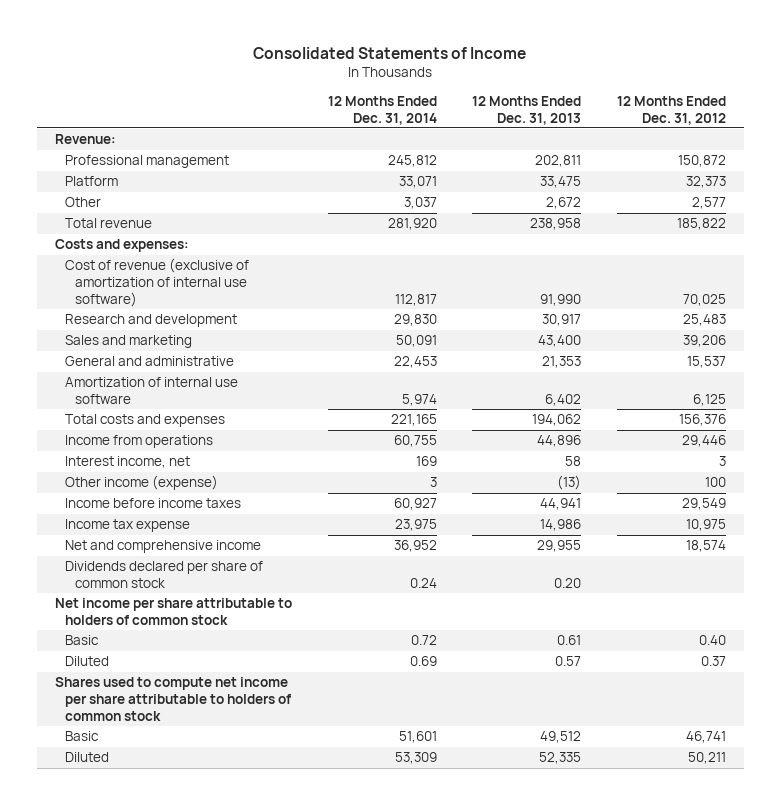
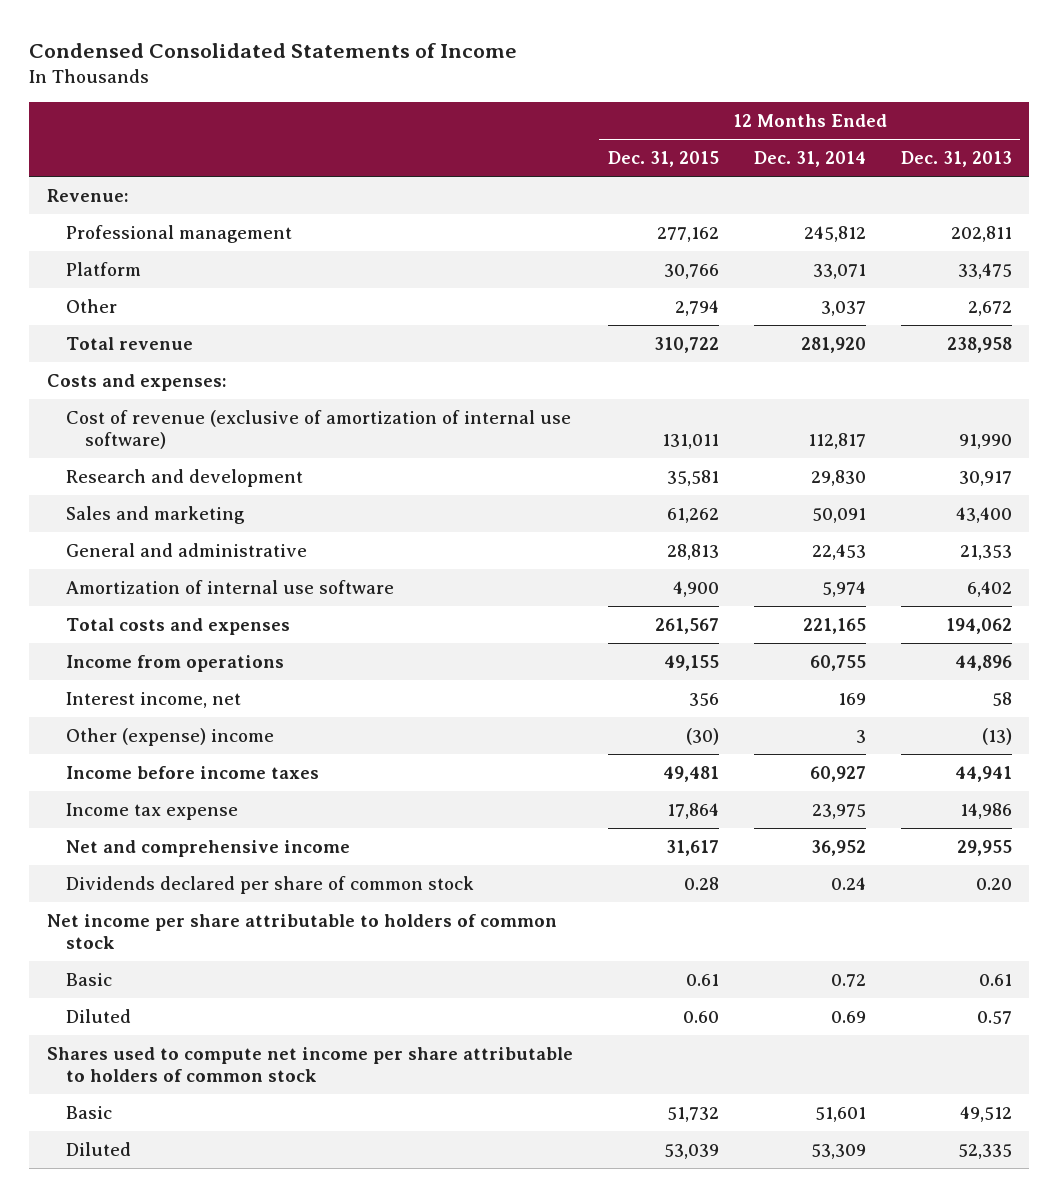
[253,46,527,59] Consolidated Statements of Income -> [29,43,518,59] Condensed Consolidated Statements of Income
[616,95,726,125] 12 Months Ended Dec. 31, 2012 -> none
none -> [607,151,719,168] Dec. 31, 2015
[64,475,218,491] Other income (expense) -> [65,727,274,746] Other (expense) income

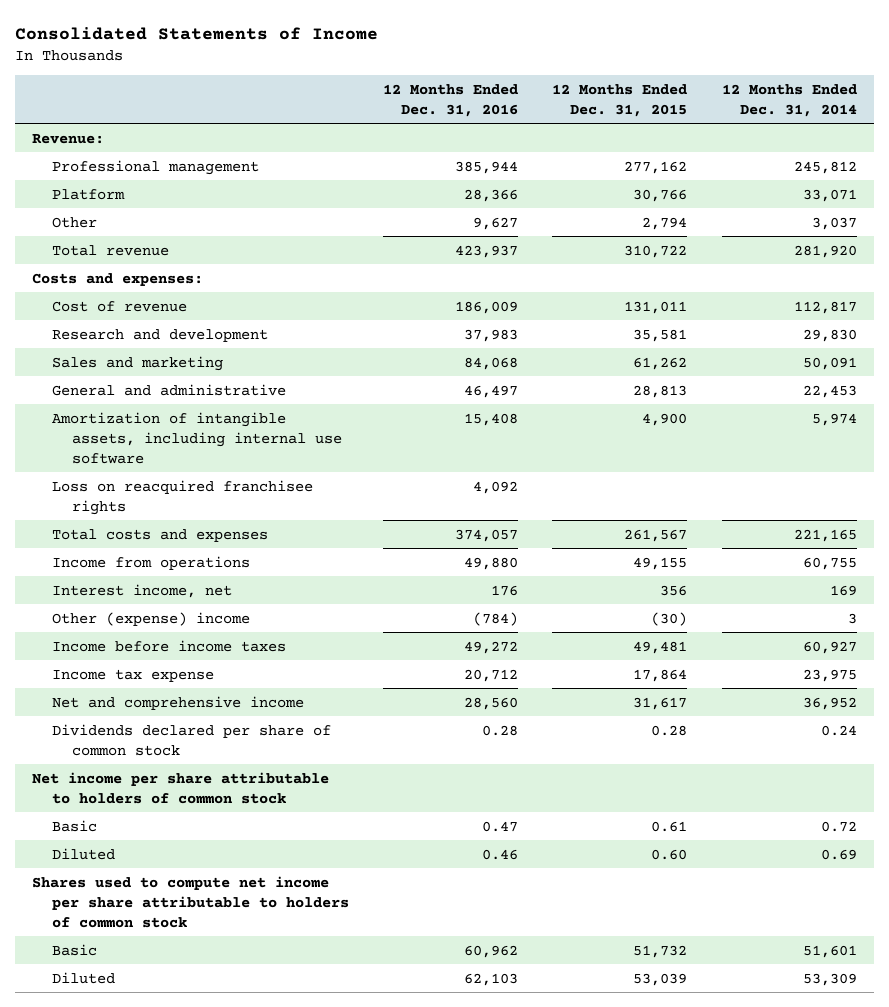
[29,43,518,59] Condensed Consolidated Statements of Income -> [14,26,378,40] Consolidated Statements of Income
[900,151,1012,168] Dec. 31, 2013 -> none
none -> [383,83,519,117] 12 Months Ended Dec. 31, 2016
[65,409,571,449] Cost of revenue (exclusive of amortization of internal use software) -> [51,300,187,312] Cost of revenue
[65,579,394,594] Amortization of internal use software -> [51,411,342,464] Amortization of intangible assets, including internal use software
none -> [51,479,313,515] Loss on reacquired franchisee rights

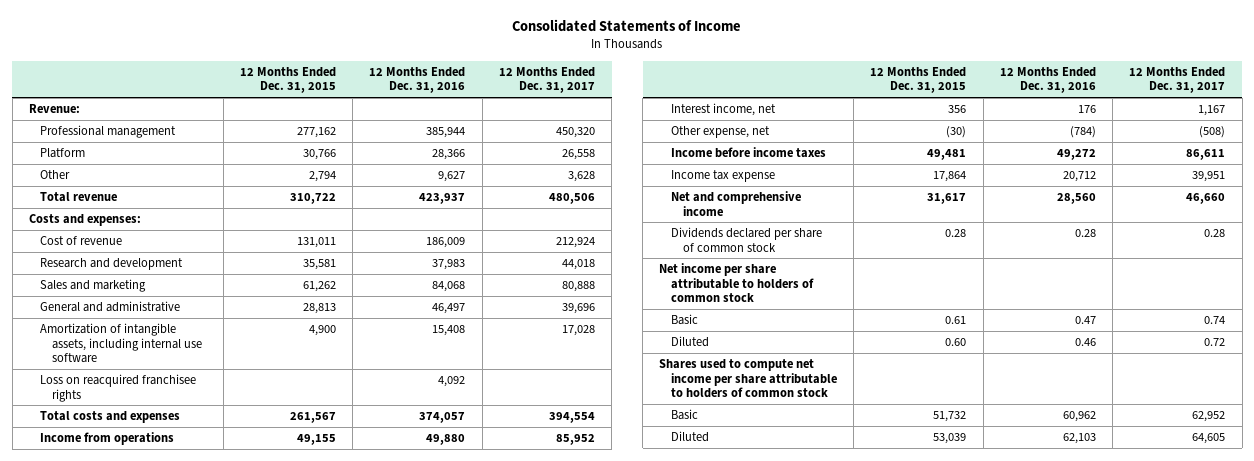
[721,83,857,117] 12 Months Ended Dec. 31, 2014 -> none
none -> [498,66,595,94] 12 Months Ended Dec. 31, 2017
[51,611,250,626] Other (expense) income -> [670,125,770,138] Other expense, net

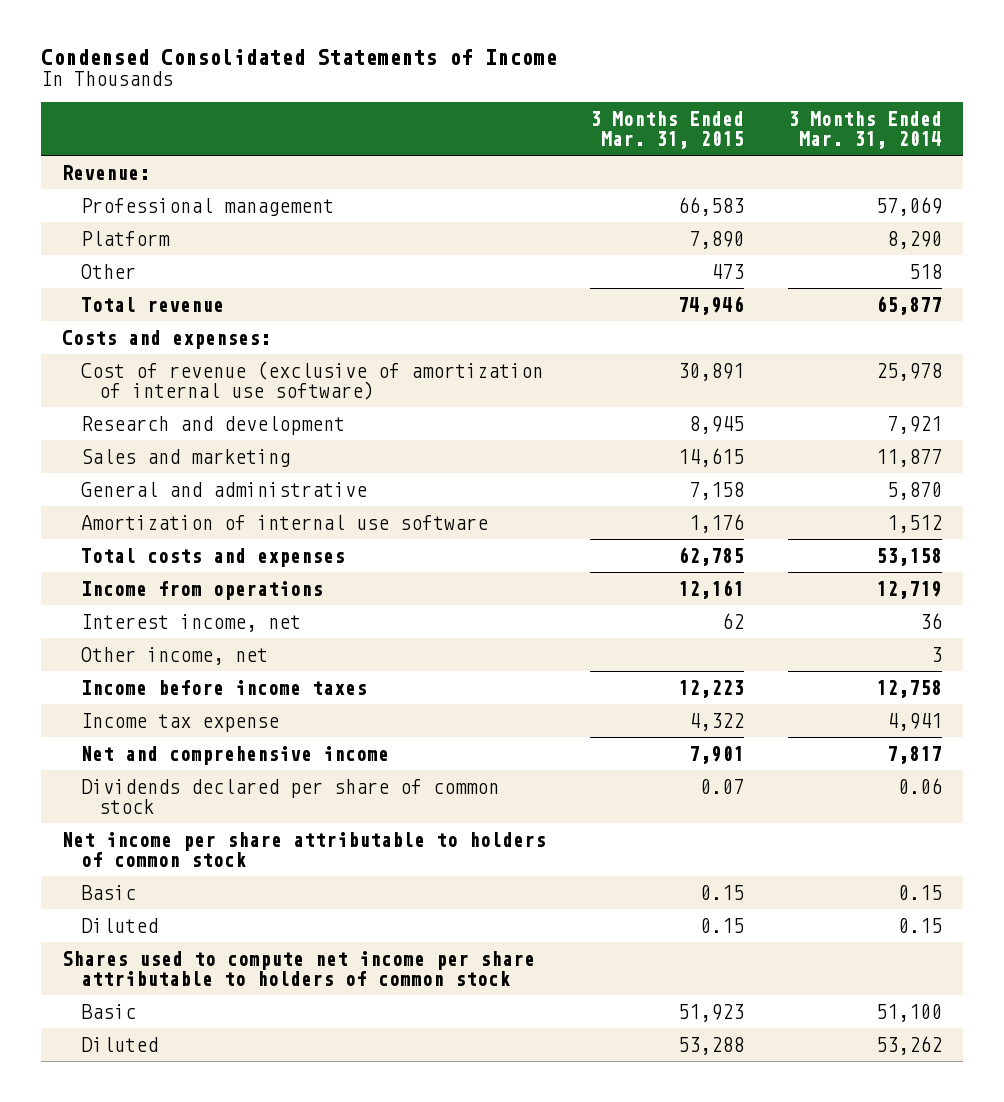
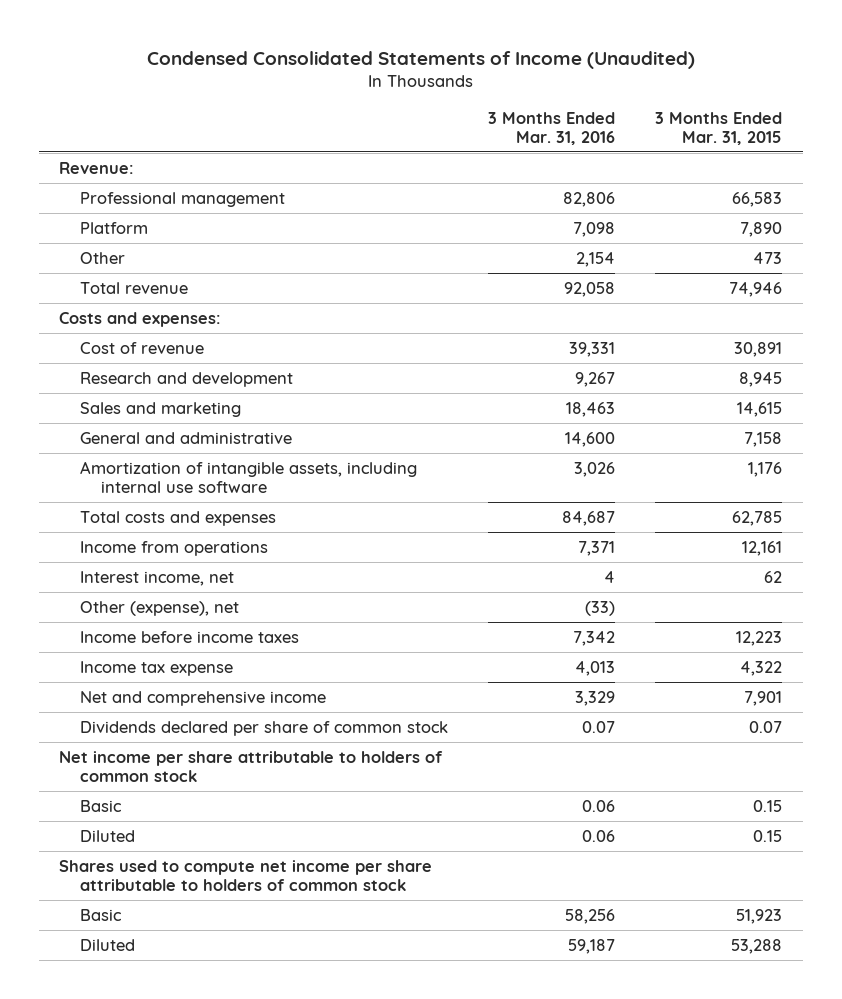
[40,49,557,66] Condensed Consolidated Statements of Income -> [146,50,695,69] Condensed Consolidated Statements of Income (Unaudited)
[787,110,942,150] 3 Months Ended Mar. 31, 2014 -> none
none -> [488,111,616,145] 3 Months Ended Mar. 31, 2016
[80,360,543,401] Cost of revenue (exclusive of amortization of internal use software) -> [79,341,204,354] Cost of revenue
[80,514,488,530] Amortization of internal use software -> [79,460,417,493] Amortization of intangible assets, including internal use software
[80,646,268,665] Other income, net -> [79,600,239,616] Other (expense), net

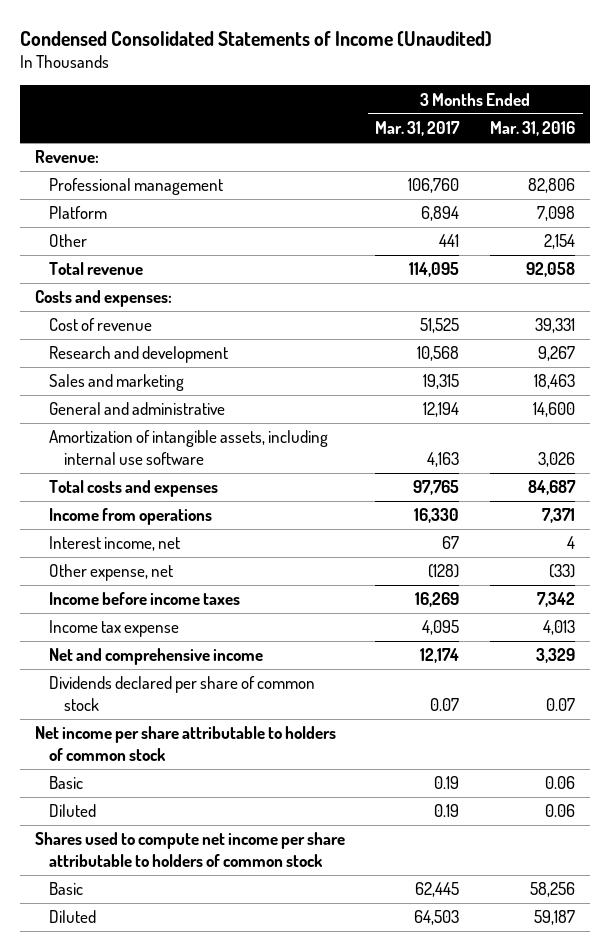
[655,111,783,145] 3 Months Ended Mar. 31, 2015 -> none
none -> [375,121,461,137] Mar. 31, 2017
[79,600,239,616] Other (expense), net -> [49,564,174,582] Other expense, net

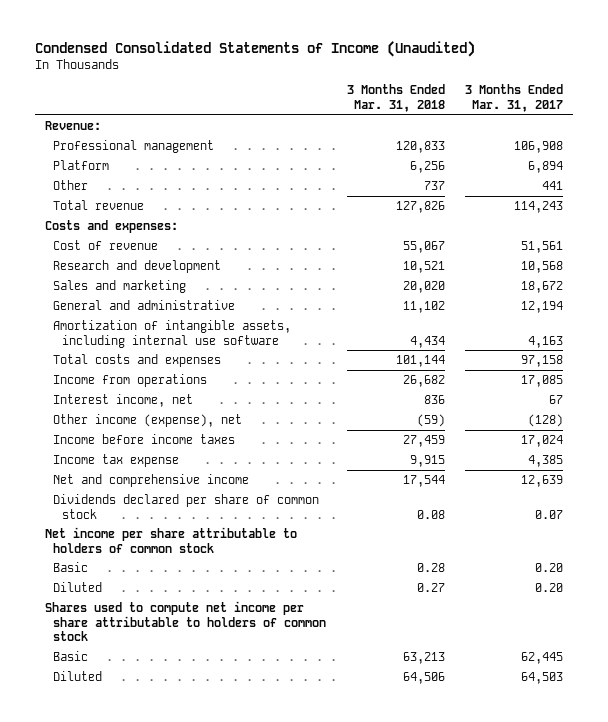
[490,121,576,137] Mar. 31, 2016 -> none
none -> [346,84,445,113] 3 Months Ended Mar. 31, 2018
[408,178,460,194] 106,760 -> [514,141,564,154] 106,908
[409,262,460,278] 114,095 -> [514,201,564,214] 114,243
[420,318,460,334] 51,525 -> [521,241,564,254] 51,561
[423,374,460,390] 19,315 -> [521,281,564,294] 18,672
[413,480,460,496] 97,765 -> [521,355,564,368] 97,158
[414,508,460,524] 16,330 -> [521,375,564,388] 17,085
[49,564,174,582] Other expense, net -> [53,414,243,428] Other income (expense), net
[415,592,460,608] 16,269 -> [521,435,564,448] 17,024
[422,620,460,636] 4,095 -> [528,455,564,468] 4,385
[420,648,460,664] 12,174 -> [521,475,564,488] 12,639
[434,776,460,790] 0.19 -> [535,563,564,573] 0.20
[434,804,460,818] 0.19 -> [535,583,564,593] 0.20

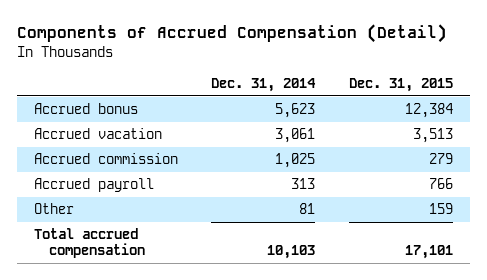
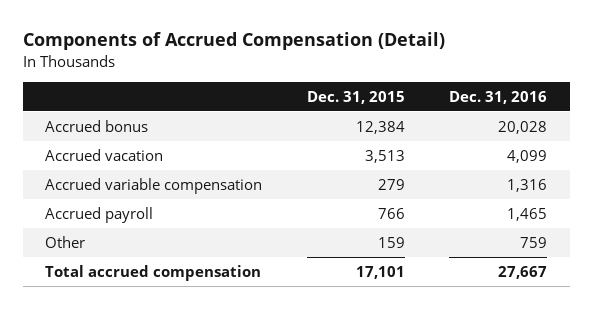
[211,77,317,92] Dec. 31, 2014 -> none
none -> [449,90,548,104] Dec. 31, 2016
[33,153,178,165] Accrued commission -> [45,177,263,194] Accrued variable compensation

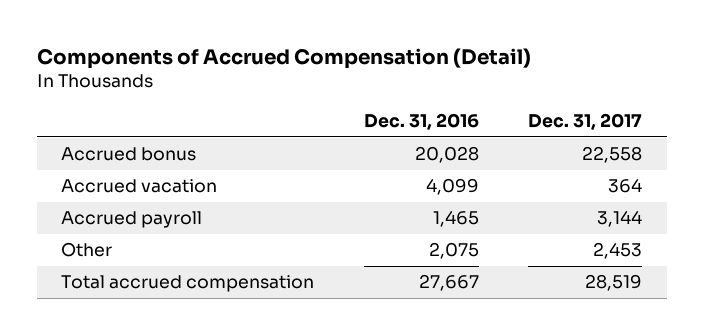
[306,90,405,104] Dec. 31, 2015 -> none
none -> [528,113,643,131] Dec. 31, 2017
[45,177,263,194] Accrued variable compensation -> none
[520,236,548,248] 759 -> [428,242,479,260] 2,075

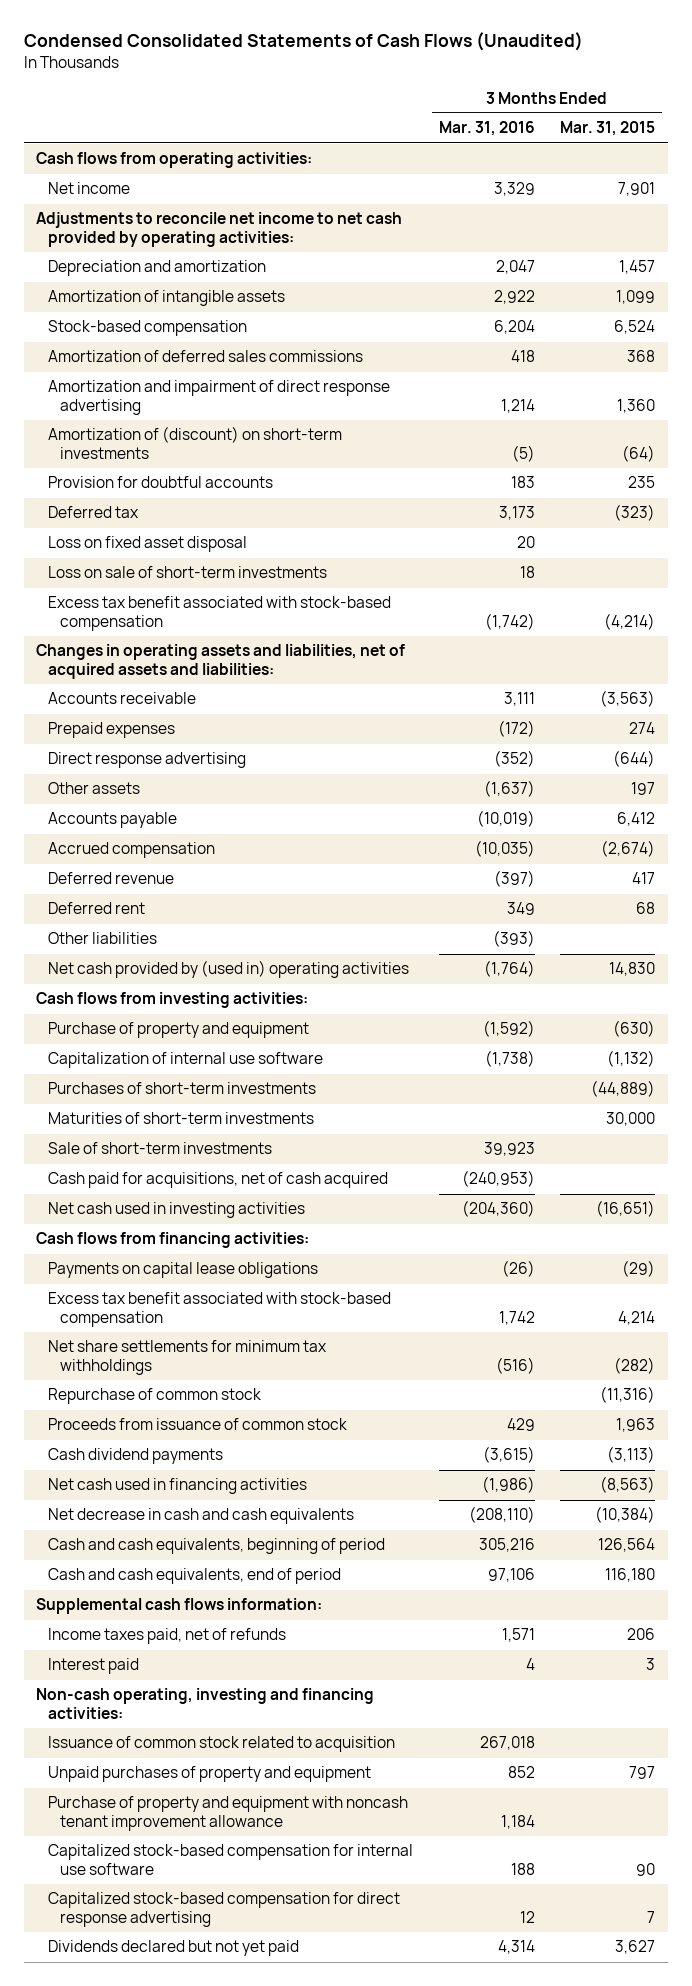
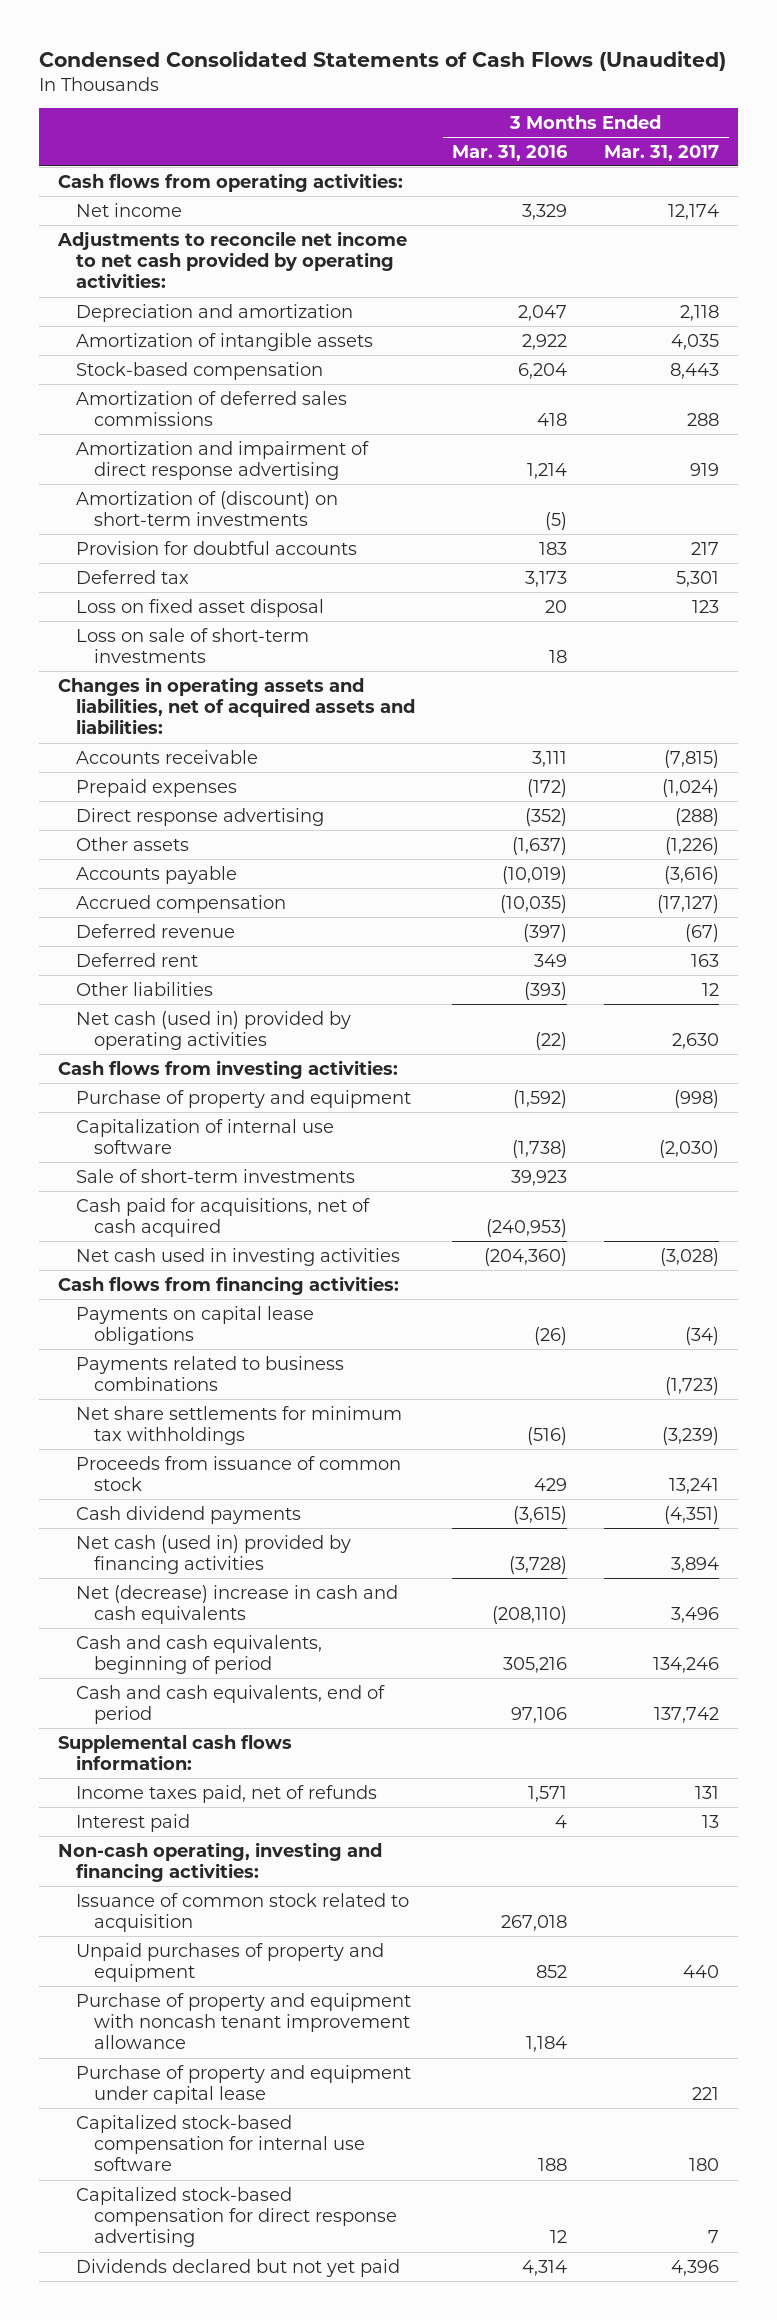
[560,121,656,137] Mar. 31, 2015 -> none
none -> [604,144,720,161] Mar. 31, 2017
[48,596,392,631] Excess tax benefit associated with stock-based compensation -> none
[48,960,410,979] Net cash provided by (used in) operating activities -> [75,1010,351,1051] Net cash (used in) provided by operating activities
[483,960,535,978] (1,764) -> [535,1032,568,1051] (22)
[48,1082,317,1095] Purchases of short-term investments -> none
[48,1112,315,1125] Maturities of short-term investments -> none
[48,1292,392,1327] Excess tax benefit associated with stock-based compensation -> none
none -> [75,1355,344,1392] Payments related to business combinations
[48,1388,262,1405] Repurchase of common stock -> none
[48,1478,308,1495] Net cash used in financing activities -> [75,1534,351,1575] Net cash (used in) provided by financing activities
[481,1476,535,1494] (1,986) -> [509,1556,568,1575] (3,728)
[48,1508,355,1525] Net decrease in cash and cash equivalents -> [75,1584,398,1625] Net (decrease) increase in cash and cash equivalents
none -> [75,2064,411,2105] Purchase of property and equipment under capital lease

